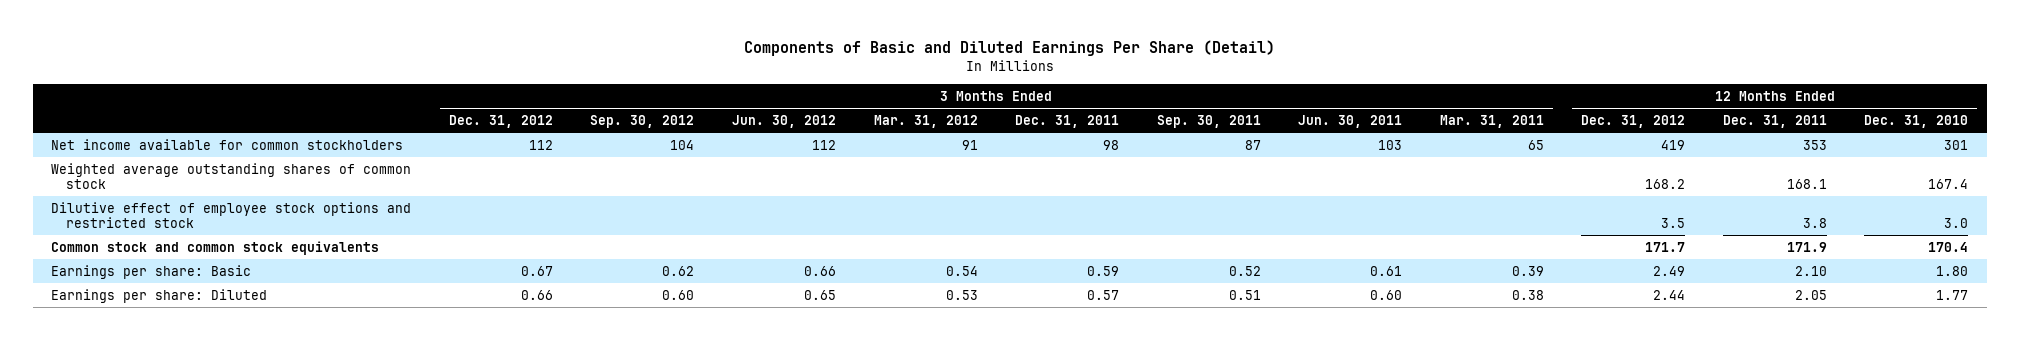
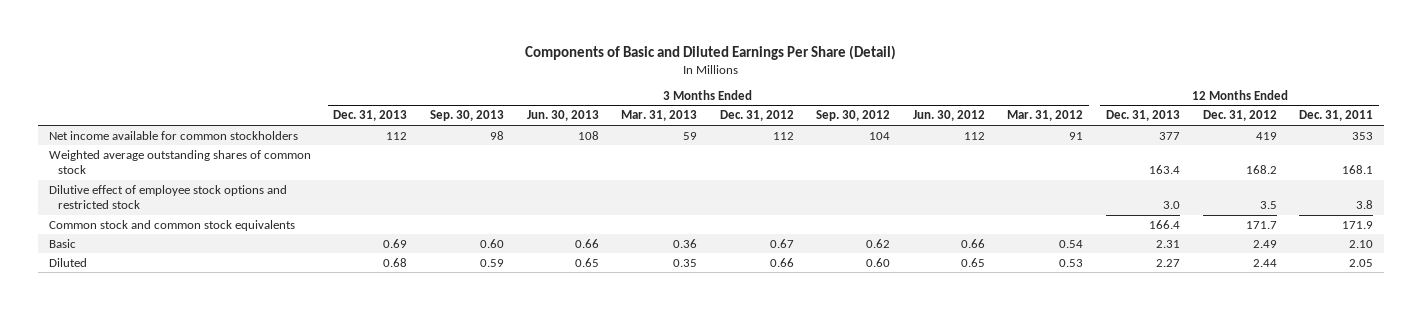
[1015,114,1120,128] Dec. 31, 2011 -> none
[1156,114,1261,128] Sep. 30, 2011 -> none
[1298,114,1403,128] Jun. 30, 2011 -> none
[1439,114,1544,128] Mar. 31, 2011 -> none
[1864,114,1969,128] Dec. 31, 2010 -> none
none -> [333,110,408,122] Dec. 31, 2013
none -> [429,110,504,122] Sep. 30, 2013
none -> [526,110,599,122] Jun. 30, 2013
none -> [621,110,698,122] Mar. 31, 2013
none -> [1105,110,1180,122] Dec. 31, 2013
[51,264,252,279] Earnings per share: Basic -> [48,238,76,248] Basic
[51,288,268,303] Earnings per share: Diluted -> [48,257,87,267] Diluted

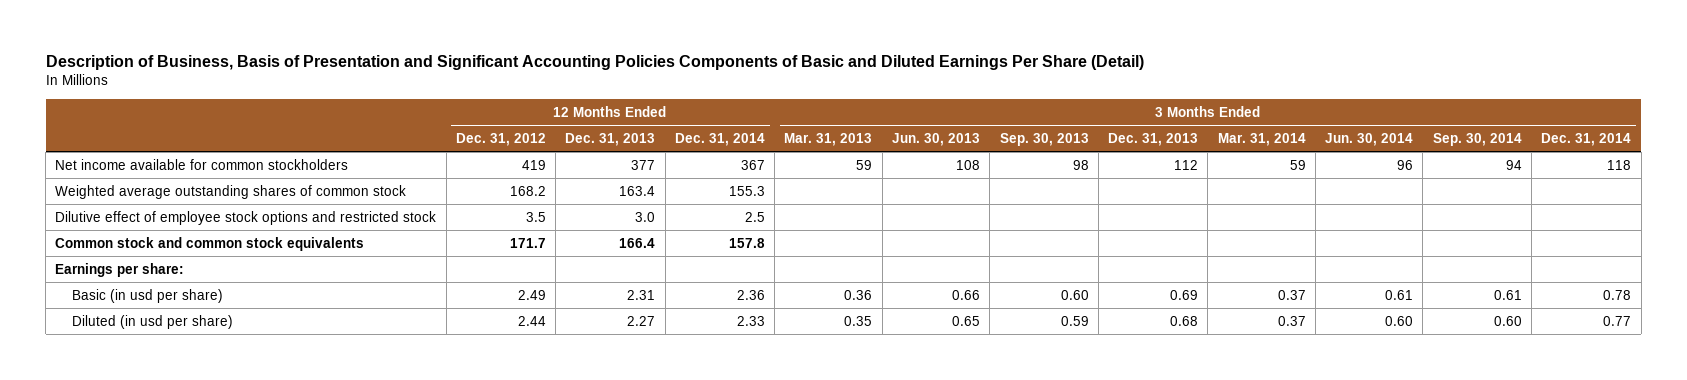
[524,45,896,61] Components of Basic and Diluted Earnings Per Share (Detail) -> [45,54,1144,70] Description of Business, Basis of Presentation and Significant Accounting Policies Components of Basic and Diluted Earnings Per Share (Detail)
[719,110,794,122] Dec. 31, 2012 -> none
[816,110,891,122] Sep. 30, 2012 -> none
[912,110,985,122] Jun. 30, 2012 -> none
[1007,110,1084,122] Mar. 31, 2012 -> none
[1299,110,1374,122] Dec. 31, 2011 -> none
none -> [674,132,765,146] Dec. 31, 2014
none -> [1217,132,1306,146] Mar. 31, 2014
none -> [1325,132,1414,146] Jun. 30, 2014
none -> [1432,132,1522,146] Sep. 30, 2014
none -> [1541,132,1632,146] Dec. 31, 2014
none -> [55,262,185,277] Earnings per share:
[48,238,76,248] Basic -> [72,288,224,303] Basic (in usd per share)
[48,257,87,267] Diluted -> [72,314,234,329] Diluted (in usd per share)

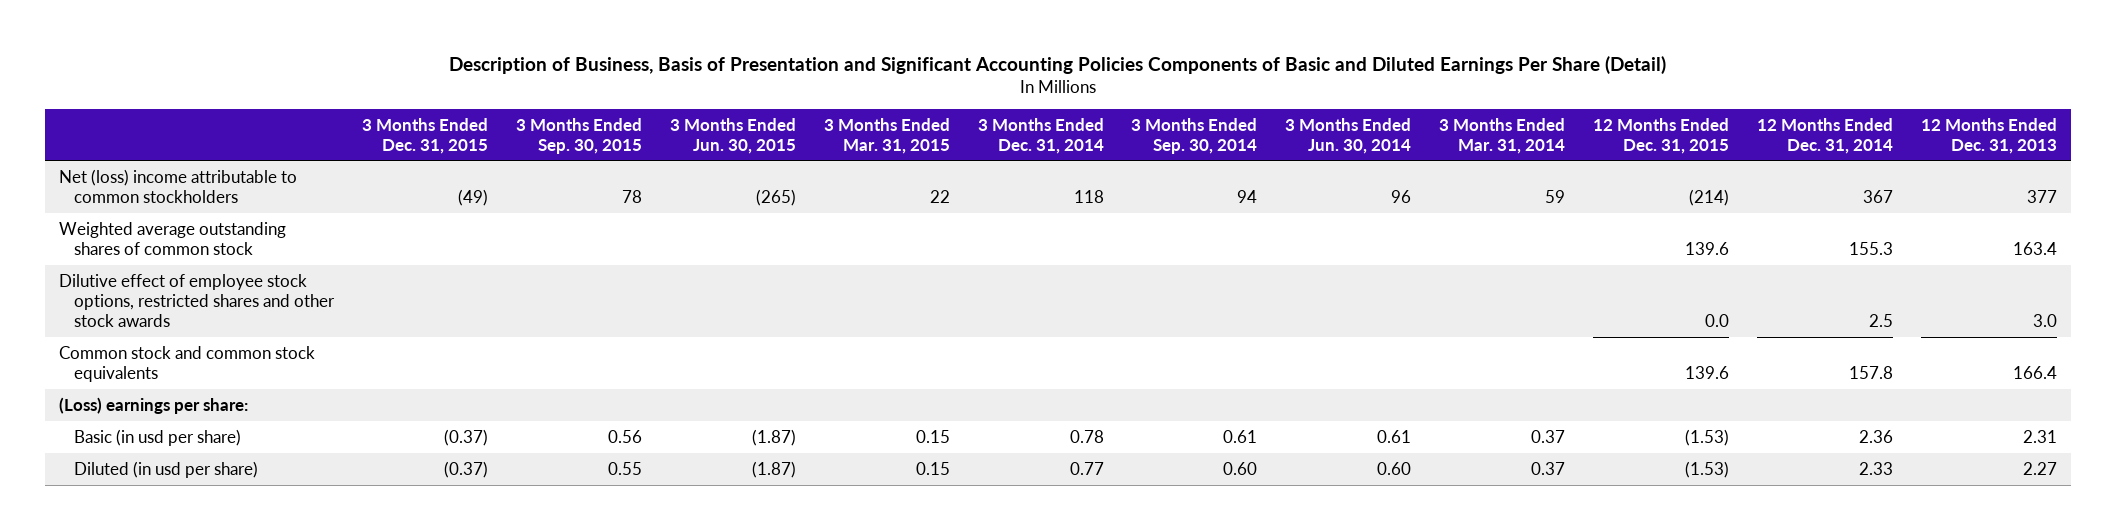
[455,132,546,146] Dec. 31, 2012 -> none
[784,132,873,146] Mar. 31, 2013 -> none
[892,132,981,146] Jun. 30, 2013 -> none
[999,132,1089,146] Sep. 30, 2013 -> none
[1108,132,1199,146] Dec. 31, 2013 -> none
none -> [362,117,489,154] 3 Months Ended Dec. 31, 2015
none -> [515,117,642,154] 3 Months Ended Sep. 30, 2015
none -> [669,117,796,154] 3 Months Ended Jun. 30, 2015
none -> [823,117,950,154] 3 Months Ended Mar. 31, 2015
none -> [1593,117,1730,154] 12 Months Ended Dec. 31, 2015
[55,158,349,170] Net income available for common stockholders -> [59,168,298,203] Net (loss) income attributable to common stockholders
[55,210,437,225] Dilutive effect of employee stock options and restricted stock -> [59,273,336,327] Dilutive effect of employee stock options, restricted shares and other stock awards
[55,262,185,277] Earnings per share: -> [59,396,249,414] (Loss) earnings per share:

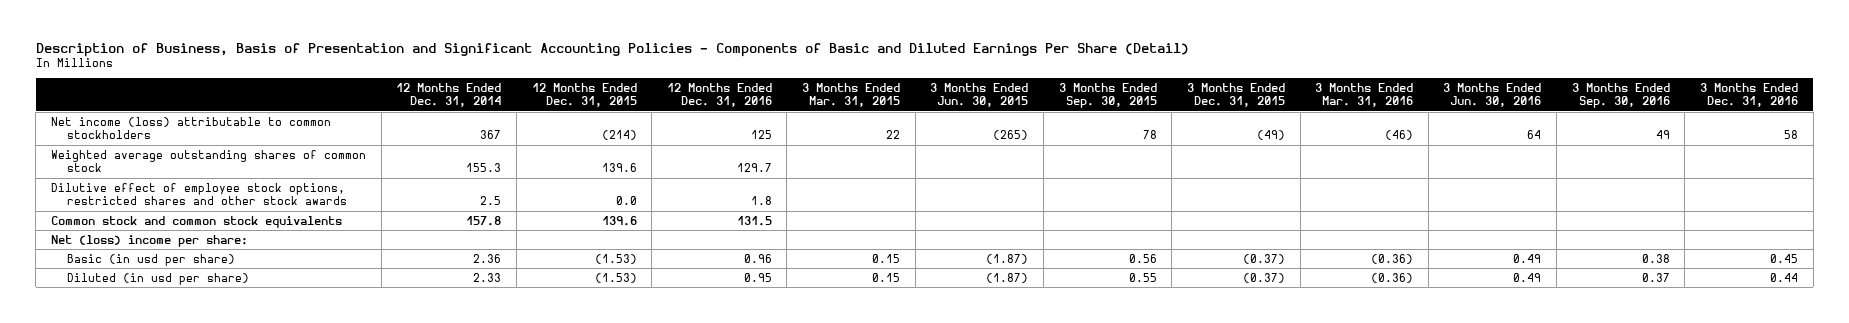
[448,55,1666,74] Description of Business, Basis of Presentation and Significant Accounting Policies Components of Basic and Diluted Earnings Per Share (Detail) -> [35,42,1189,57] Description of Business, Basis of Presentation and Significant Accounting Policies - Components of Basic and Diluted Earnings Per Share (Detail)
[977,117,1104,154] 3 Months Ended Dec. 31, 2014 -> none
[1131,117,1258,154] 3 Months Ended Sep. 30, 2014 -> none
[1285,117,1412,154] 3 Months Ended Jun. 30, 2014 -> none
[1439,117,1566,154] 3 Months Ended Mar. 31, 2014 -> none
[1920,117,2057,154] 12 Months Ended Dec. 31, 2013 -> none
none -> [666,82,772,108] 12 Months Ended Dec. 31, 2016
none -> [1315,82,1414,108] 3 Months Ended Mar. 31, 2016
none -> [1443,82,1542,108] 3 Months Ended Jun. 30, 2016
none -> [1571,82,1670,109] 3 Months Ended Sep. 30, 2016
none -> [1700,82,1799,108] 3 Months Ended Dec. 31, 2016
[59,168,298,203] Net (loss) income attributable to common stockholders -> [51,116,332,140] Net income (loss) attributable to common stockholders
[59,396,249,414] (Loss) earnings per share: -> [51,234,249,247] Net (loss) income per share:

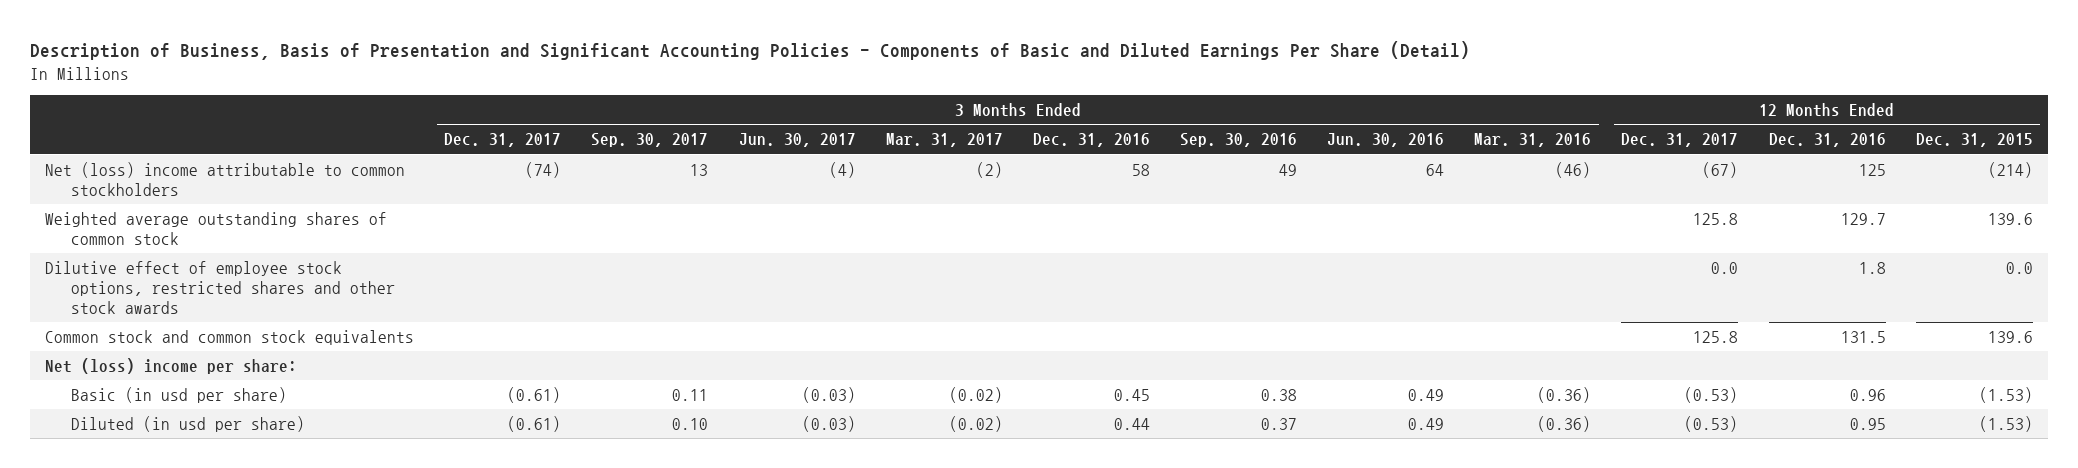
[396,82,502,108] 12 Months Ended Dec. 31, 2014 -> none
[802,82,901,108] 3 Months Ended Mar. 31, 2015 -> none
[930,82,1029,108] 3 Months Ended Jun. 30, 2015 -> none
[1058,82,1157,109] 3 Months Ended Sep. 30, 2015 -> none
[1186,82,1285,108] 3 Months Ended Dec. 31, 2015 -> none
none -> [444,133,562,148] Dec. 31, 2017
none -> [591,133,709,148] Sep. 30, 2017
none -> [738,133,856,148] Jun. 30, 2017
none -> [885,133,1003,148] Mar. 31, 2017
none -> [1621,133,1739,148] Dec. 31, 2017
[51,116,332,140] Net income (loss) attributable to common stockholders -> [45,161,406,196] Net (loss) income attributable to common stockholders

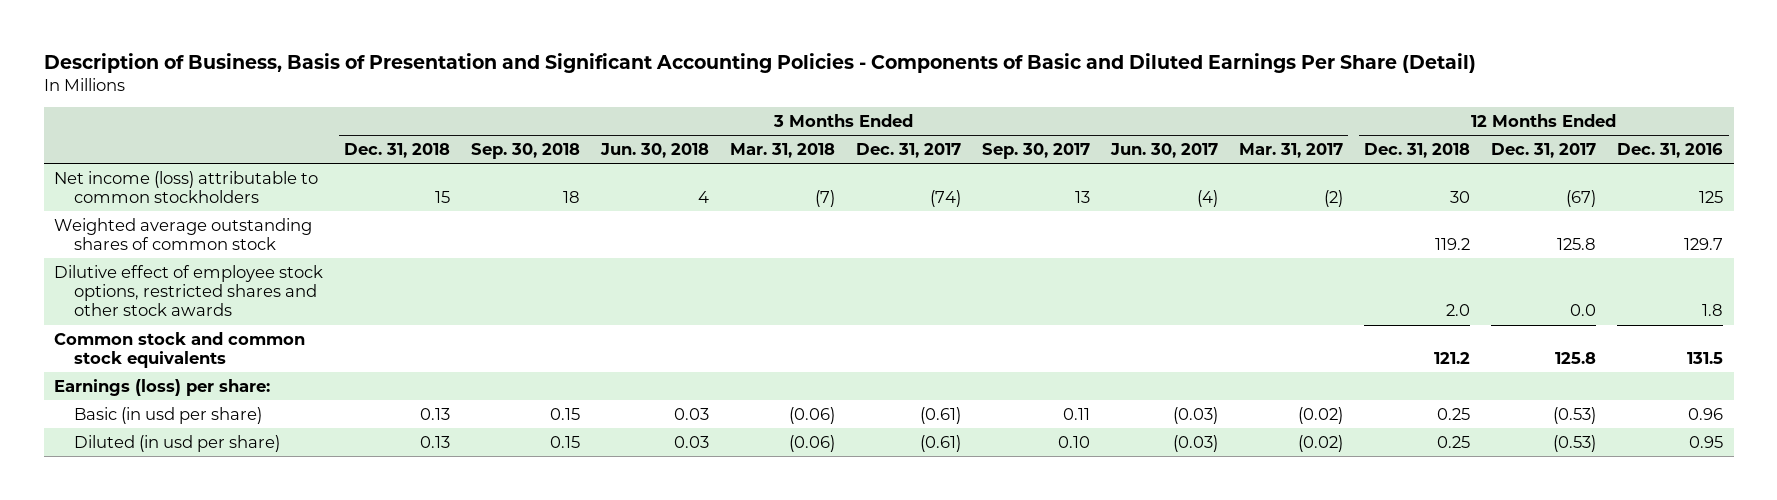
[1032,133,1150,148] Dec. 31, 2016 -> none
[1180,133,1298,148] Sep. 30, 2016 -> none
[1327,133,1445,148] Jun. 30, 2016 -> none
[1474,133,1592,148] Mar. 31, 2016 -> none
[1915,133,2033,148] Dec. 31, 2015 -> none
none -> [344,143,451,159] Dec. 31, 2018
none -> [471,143,581,160] Sep. 30, 2018
none -> [600,143,710,159] Jun. 30, 2018
none -> [730,143,836,159] Mar. 31, 2018
none -> [1364,143,1471,159] Dec. 31, 2018
[45,161,406,196] Net (loss) income attributable to common stockholders -> [54,170,319,204] Net income (loss) attributable to common stockholders
[45,357,298,374] Net (loss) income per share: -> [54,378,271,396] Earnings (loss) per share:

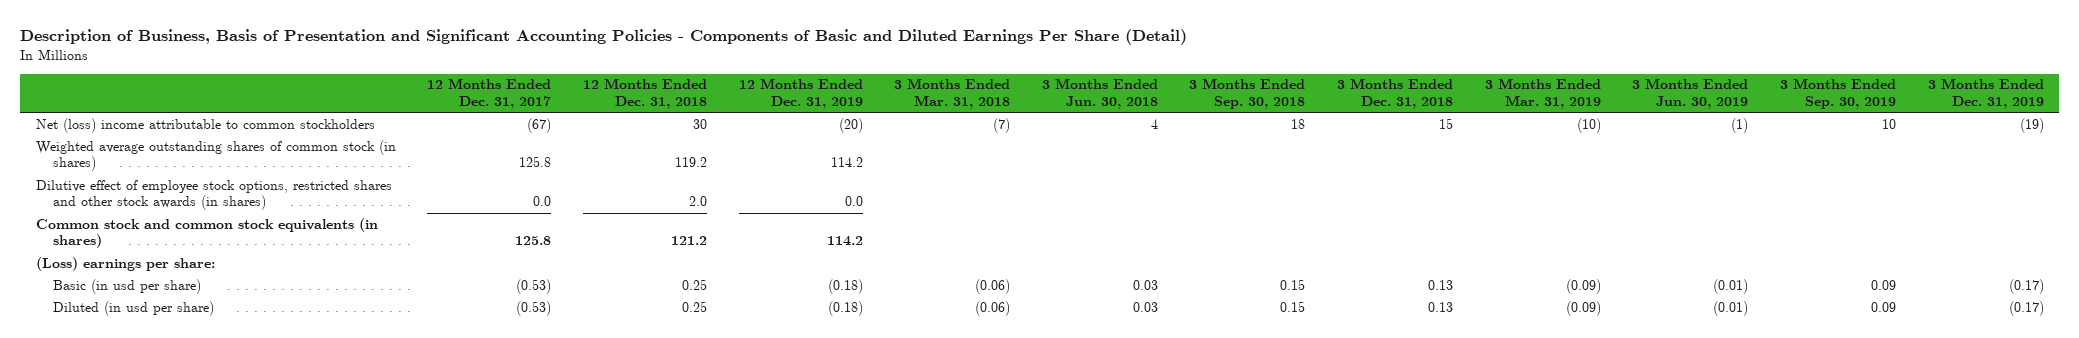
[856,143,962,159] Dec. 31, 2017 -> none
[982,143,1091,160] Sep. 30, 2017 -> none
[1110,143,1219,159] Jun. 30, 2017 -> none
[1239,143,1344,159] Mar. 31, 2017 -> none
[1617,143,1724,159] Dec. 31, 2016 -> none
none -> [738,78,863,109] 12 Months Ended Dec. 31, 2019
none -> [1484,78,1601,109] 3 Months Ended Mar. 31, 2019
none -> [1632,78,1749,109] 3 Months Ended Jun. 30, 2019
none -> [1779,78,1896,109] 3 Months Ended Sep. 30, 2019
none -> [1927,78,2044,109] 3 Months Ended Dec. 31, 2019
[54,170,319,204] Net income (loss) attributable to common stockholders -> [35,117,375,133] Net (loss) income attributable to common stockholders
[54,217,313,251] Weighted average outstanding shares of common stock -> [35,139,396,172] Weighted average outstanding shares of common stock (in shares)
[54,264,324,317] Dilutive effect of employee stock options, restricted shares and other stock awards -> [35,179,392,211] Dilutive effect of employee stock options, restricted shares and other stock awards (in shares)
[54,331,306,369] Common stock and common stock equivalents -> [35,217,378,249] Common stock and common stock equivalents (in shares)
[54,378,271,396] Earnings (loss) per share: -> [35,256,215,271] (Loss) earnings per share:

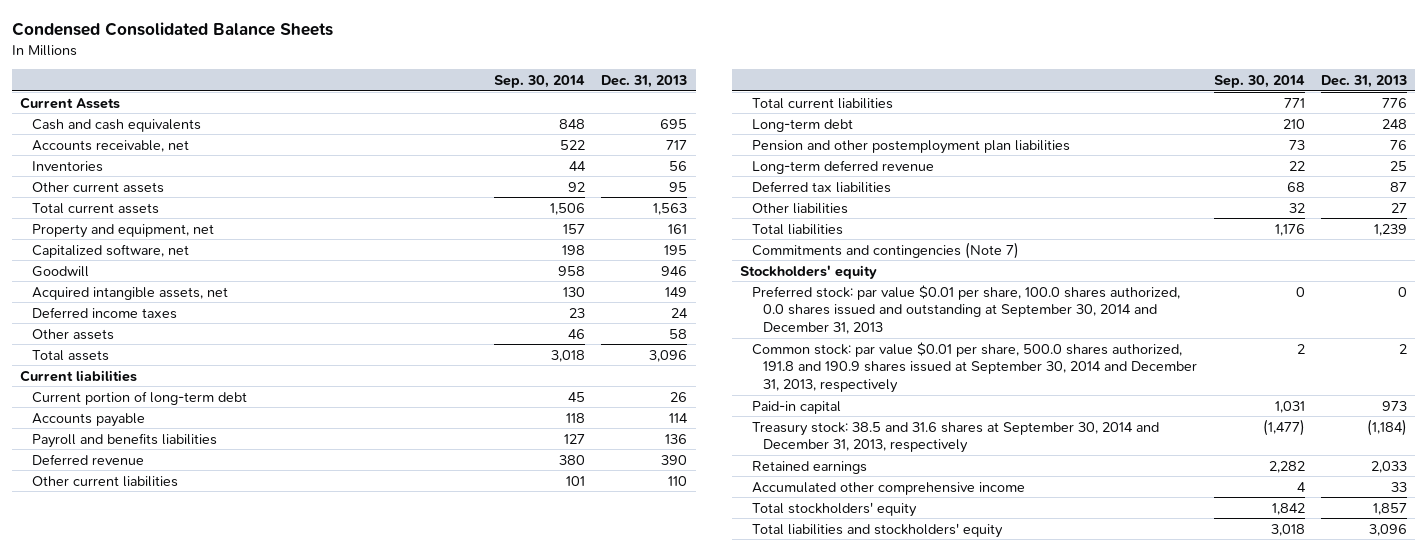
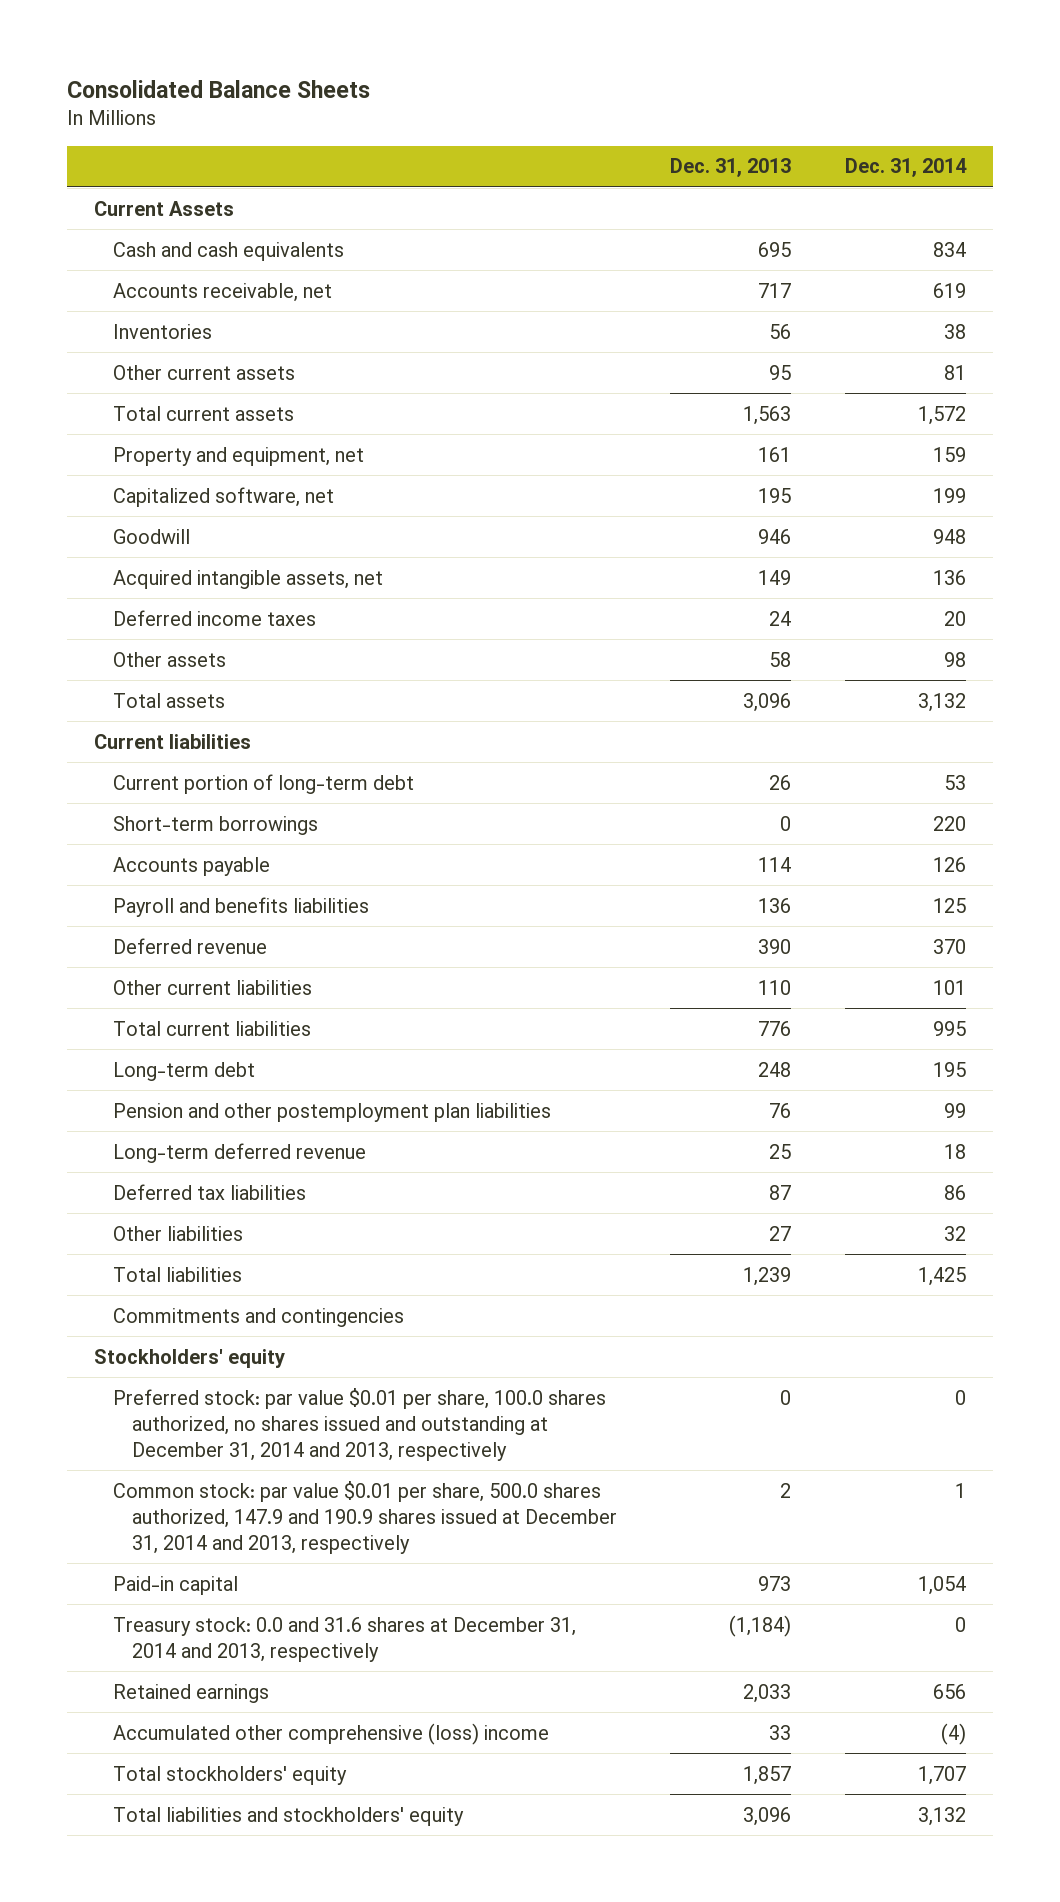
[12,21,334,36] Condensed Consolidated Balance Sheets -> [66,80,370,99] Consolidated Balance Sheets
[493,74,585,88] Sep. 30, 2014 -> none
none -> [844,158,967,178] Dec. 31, 2014
none -> [112,815,318,835] Short-term borrowings
[751,241,1019,259] Commitments and contingencies (Note 7) -> [112,1307,404,1327] Commitments and contingencies
[751,284,1180,334] Preferred stock: par value $0.01 per share, 100.0 shares authorized, 0.0 shares issued and outstanding at September 30, 2014 and December 31, 2013 -> [112,1387,606,1462] Preferred stock: par value $0.01 per share, 100.0 shares authorized, no shares issued and outstanding at December 31, 2014 and 2013, respectively
[751,341,1198,393] Common stock: par value $0.01 per share, 500.0 shares authorized, 191.8 and 190.9 shares issued at September 30, 2014 and December 31, 2013, respectively -> [112,1480,617,1555] Common stock: par value $0.01 per share, 500.0 shares authorized, 147.9 and 190.9 shares issued at December 31, 2014 and 2013, respectively
[751,421,1159,454] Treasury stock: 38.5 and 31.6 shares at September 30, 2014 and December 31, 2013, respectively -> [112,1616,576,1662] Treasury stock: 0.0 and 31.6 shares at December 31, 2014 and 2013, respectively
[751,481,1025,495] Accumulated other comprehensive income -> [112,1722,549,1745] Accumulated other comprehensive (loss) income

